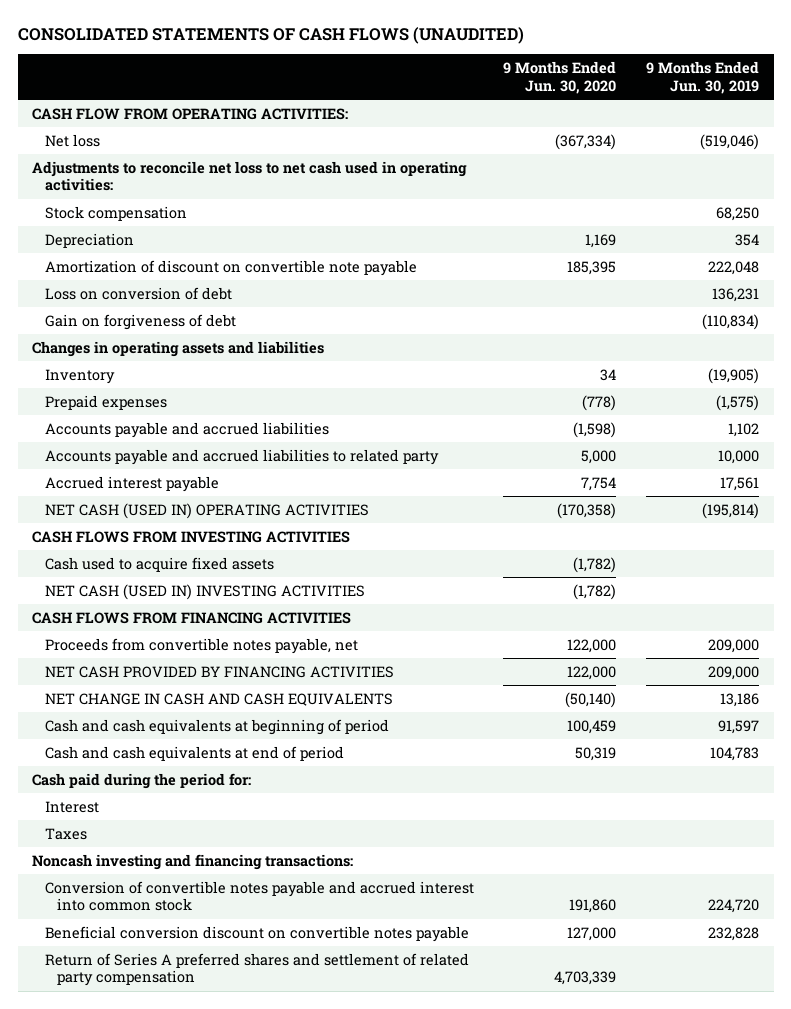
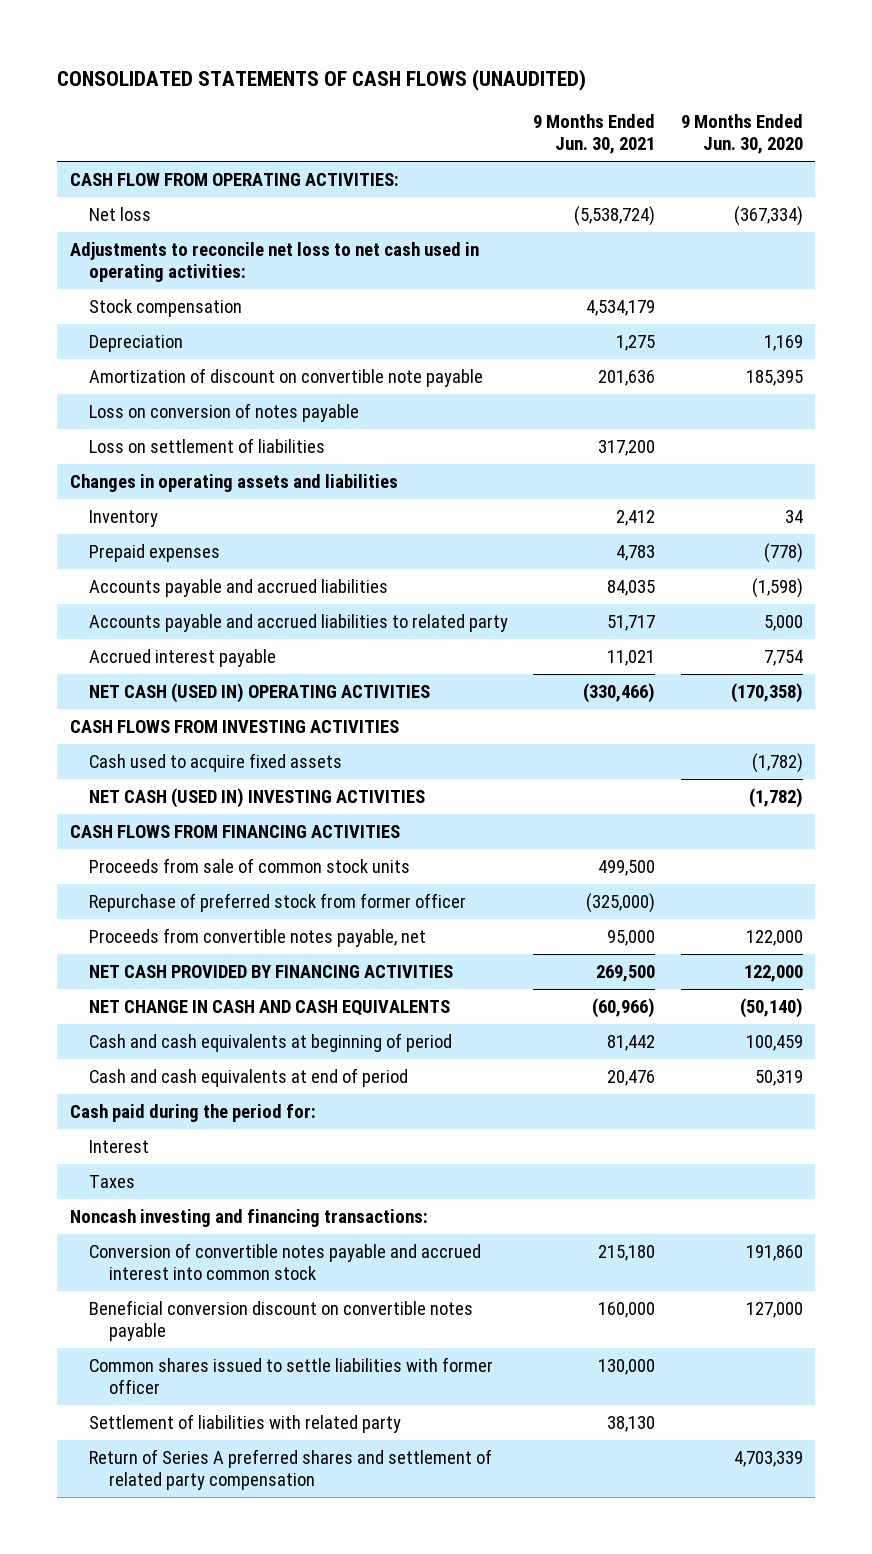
[645,61,759,94] 9 Months Ended Jun. 30, 2019 -> none
none -> [533,114,656,155] 9 Months Ended Jun. 30, 2021
[44,313,236,330] Gain on forgiveness of debt -> none
[44,286,232,300] Loss on conversion of debt -> [89,403,360,423] Loss on conversion of notes payable
none -> [89,438,326,454] Loss on settlement of liabilities
none -> [89,858,411,874] Proceeds from sale of common stock units
none -> [89,893,467,913] Repurchase of preferred stock from former officer
none -> [89,1357,494,1395] Common shares issued to settle liabilities with former officer
none -> [89,1414,402,1434] Settlement of liabilities with related party

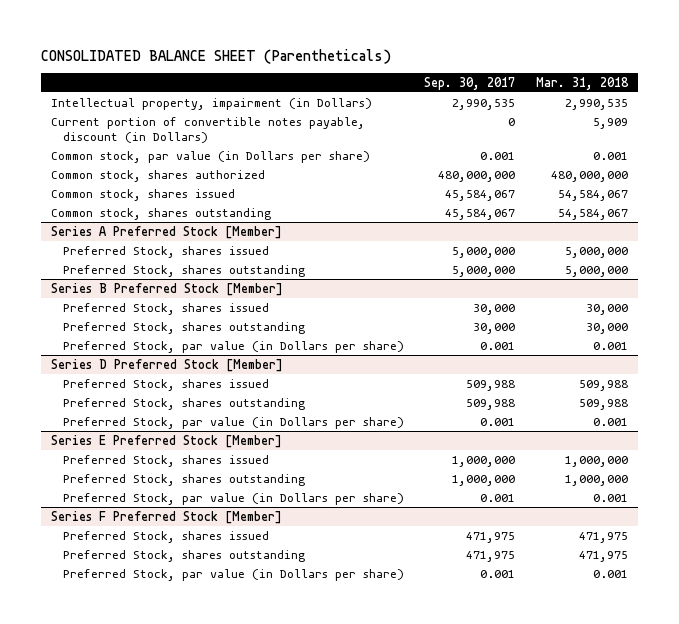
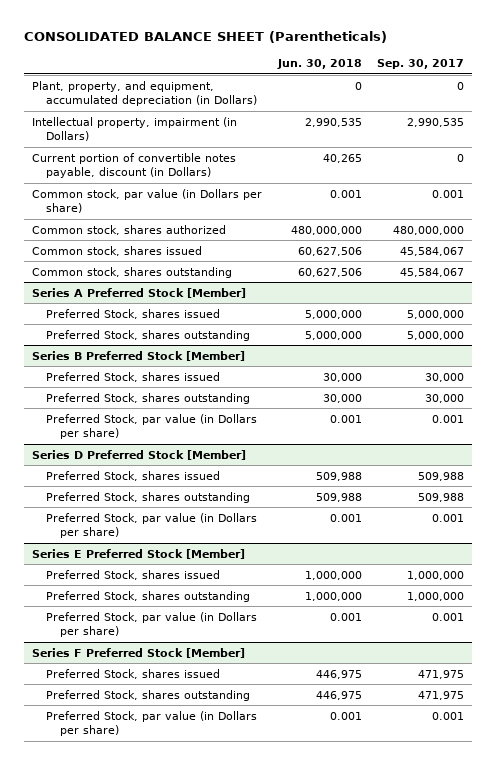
[536,77,630,91] Mar. 31, 2018 -> none
none -> [276,58,362,69] Jun. 30, 2018
none -> [32,80,257,106] Plant, property, and equipment, accumulated depreciation (in Dollars)

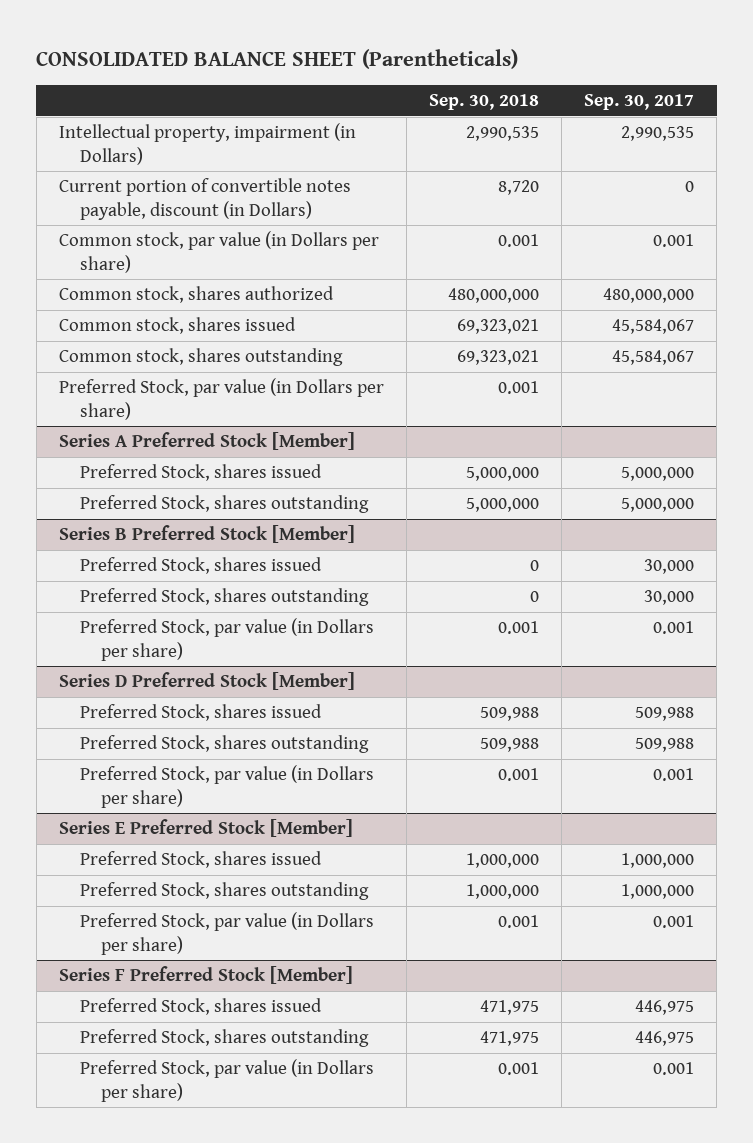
[276,58,362,69] Jun. 30, 2018 -> none
none -> [429,94,540,111] Sep. 30, 2018
[32,80,257,106] Plant, property, and equipment, accumulated depreciation (in Dollars) -> none
none -> [58,378,384,420] Preferred Stock, par value (in Dollars per share)
[418,669,465,679] 471,975 -> [635,1000,695,1016] 446,975
[418,690,465,700] 471,975 -> [635,1031,695,1047] 446,975

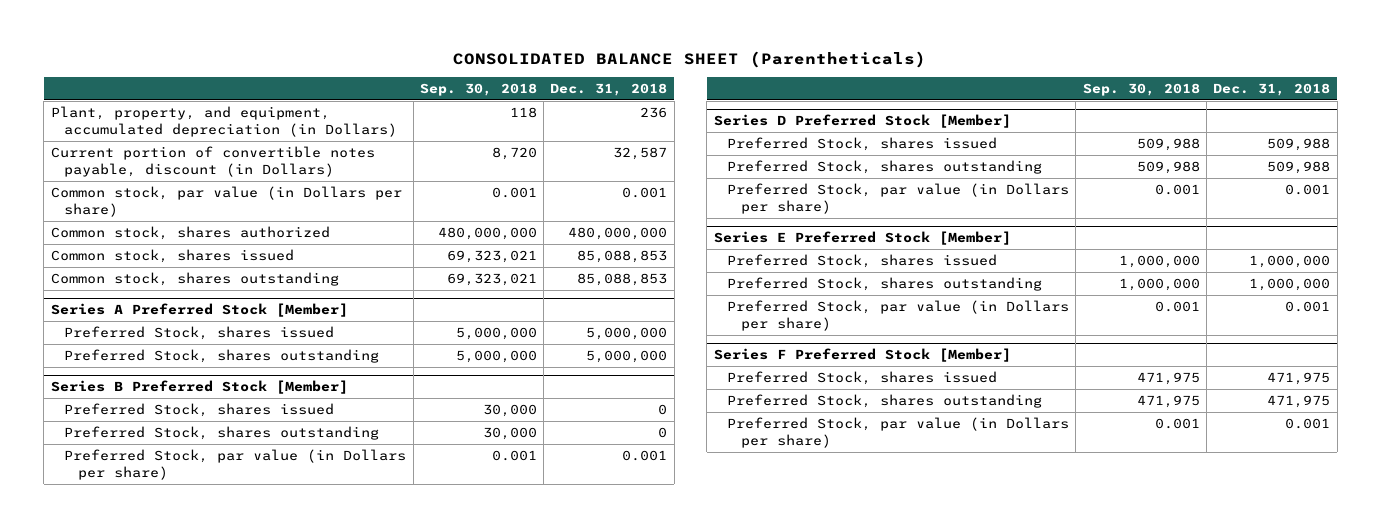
[584,94,695,111] Sep. 30, 2017 -> none
none -> [550,83,668,97] Dec. 31, 2018
[58,123,356,165] Intellectual property, impairment (in Dollars) -> none
none -> [50,105,398,137] Plant, property, and equipment, accumulated depreciation (in Dollars)
[58,378,384,420] Preferred Stock, par value (in Dollars per share) -> none
[530,560,540,572] 0 -> [482,403,537,417] 30,000
[530,591,540,603] 0 -> [482,426,537,440] 30,000

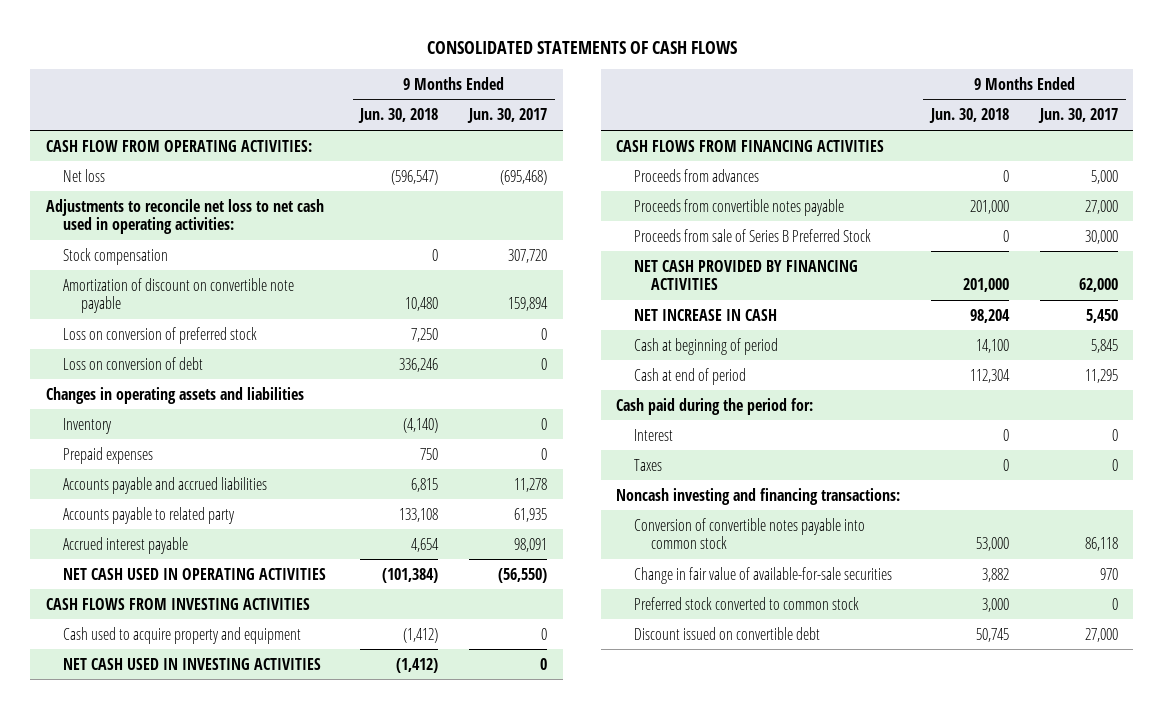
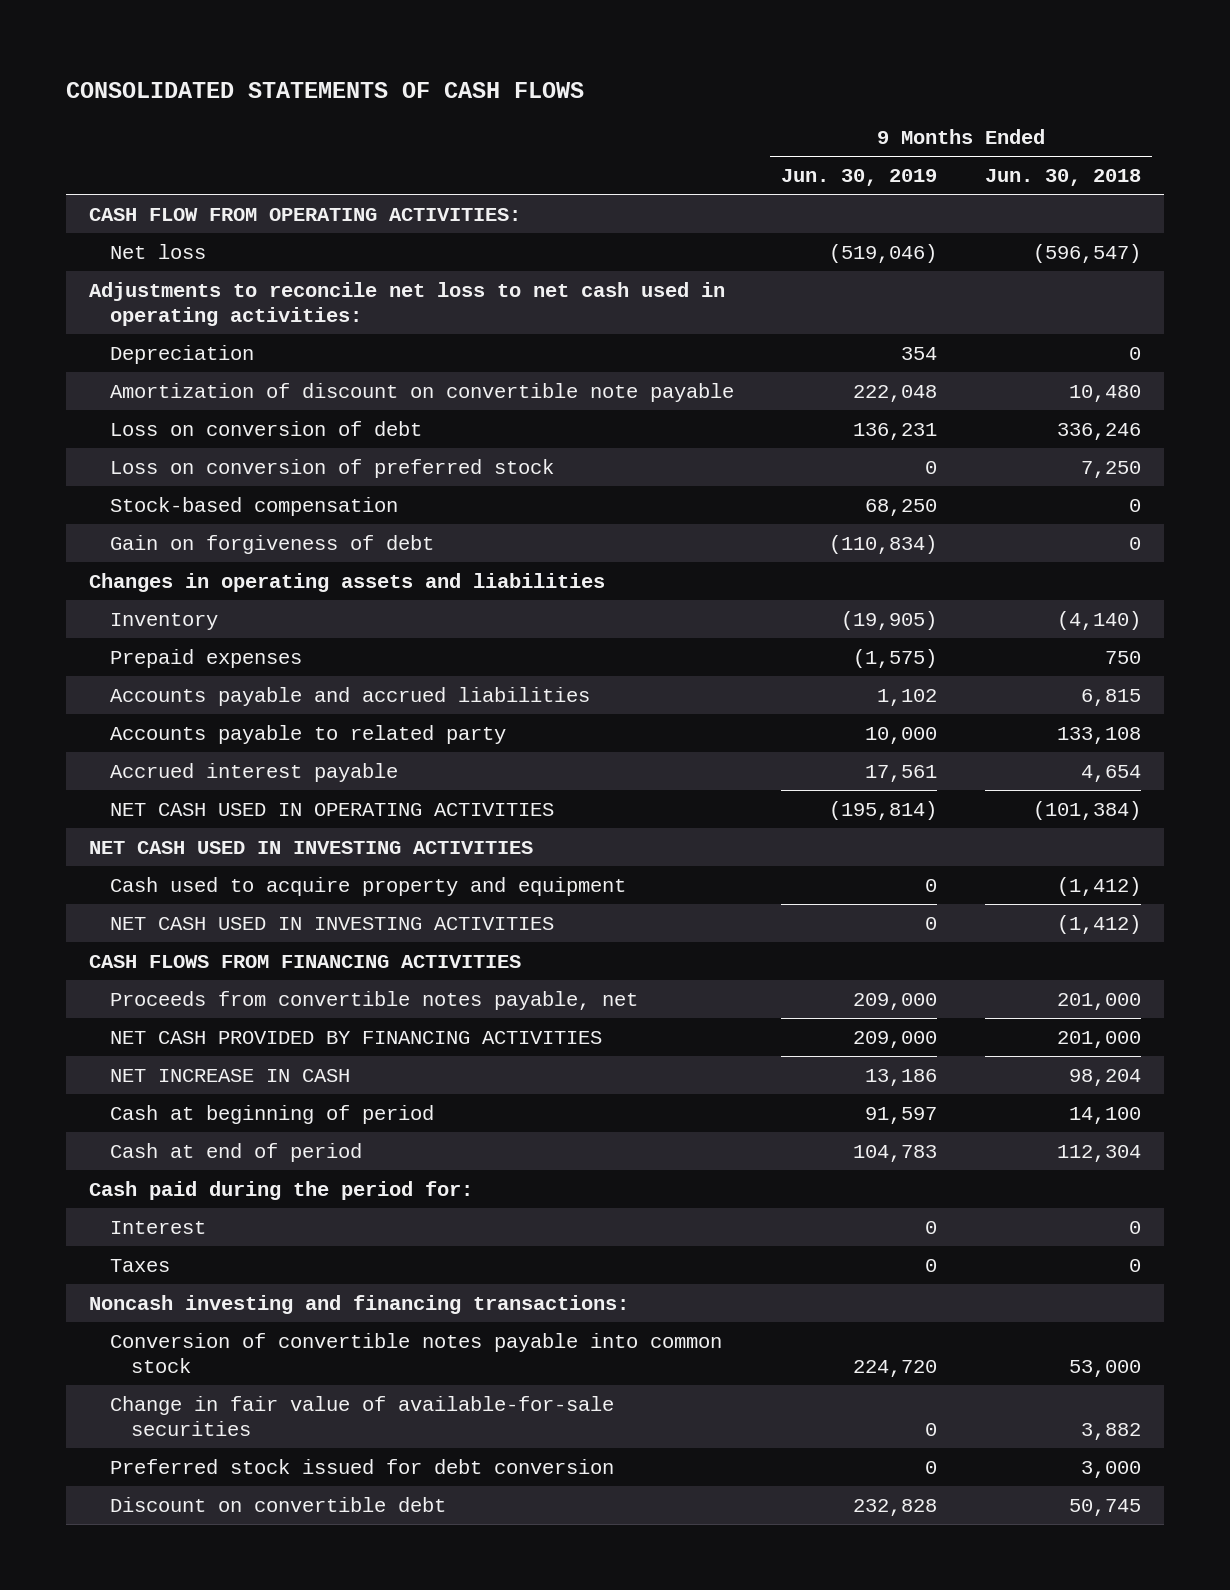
[467,108,548,124] Jun. 30, 2017 -> none
none -> [781,169,938,187] Jun. 30, 2019
[63,247,169,265] Stock compensation -> none
none -> [110,344,255,364] Depreciation
[63,326,258,344] Loss on conversion of preferred stock -> [110,458,555,478] Loss on conversion of preferred stock
none -> [110,496,399,516] Stock-based compensation
none -> [110,534,435,554] Gain on forgiveness of debt
[45,597,310,610] CASH FLOWS FROM INVESTING ACTIVITIES -> none
none -> [89,840,534,854] NET CASH USED IN INVESTING ACTIVITIES
[633,168,759,182] Proceeds from advances -> none
[633,228,871,242] Proceeds from sale of Series B Preferred Stock -> none
[633,198,844,216] Proceeds from convertible notes payable -> [110,990,639,1010] Proceeds from convertible notes payable, net
[633,596,859,610] Preferred stock converted to common stock -> none
none -> [110,1458,615,1474] Preferred stock issued for debt conversion
[633,626,820,640] Discount issued on convertible debt -> [110,1496,447,1512] Discount on convertible debt

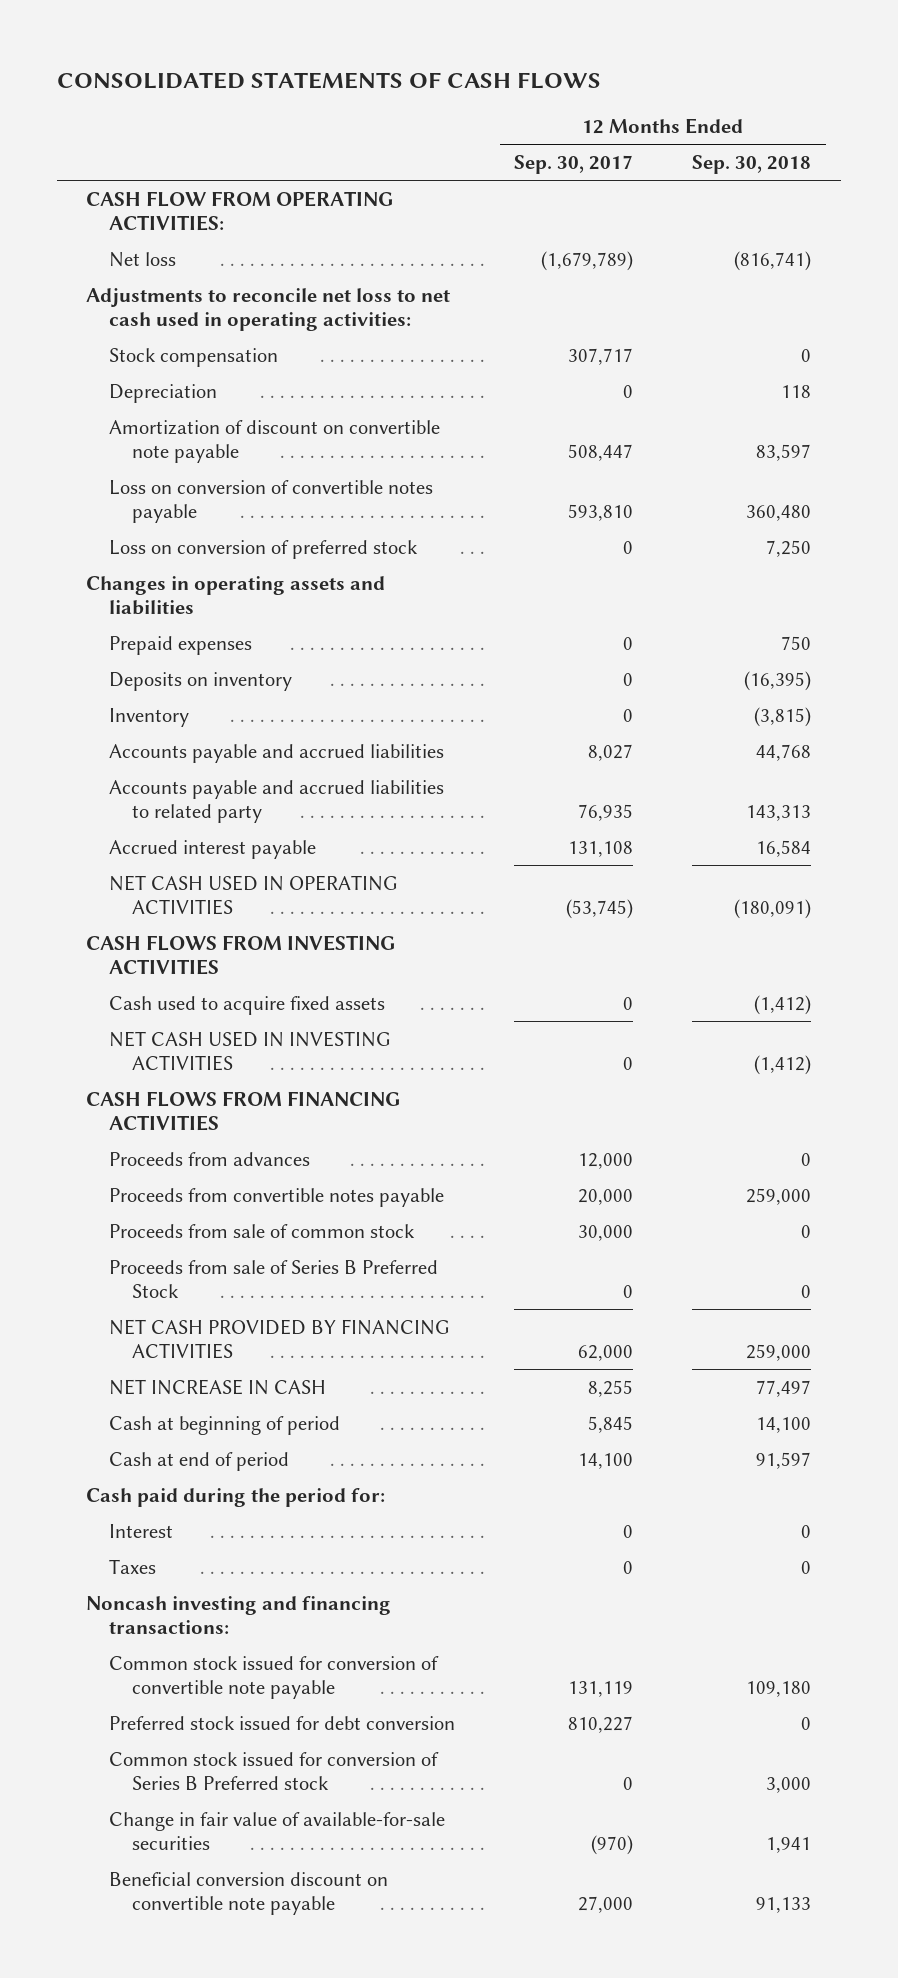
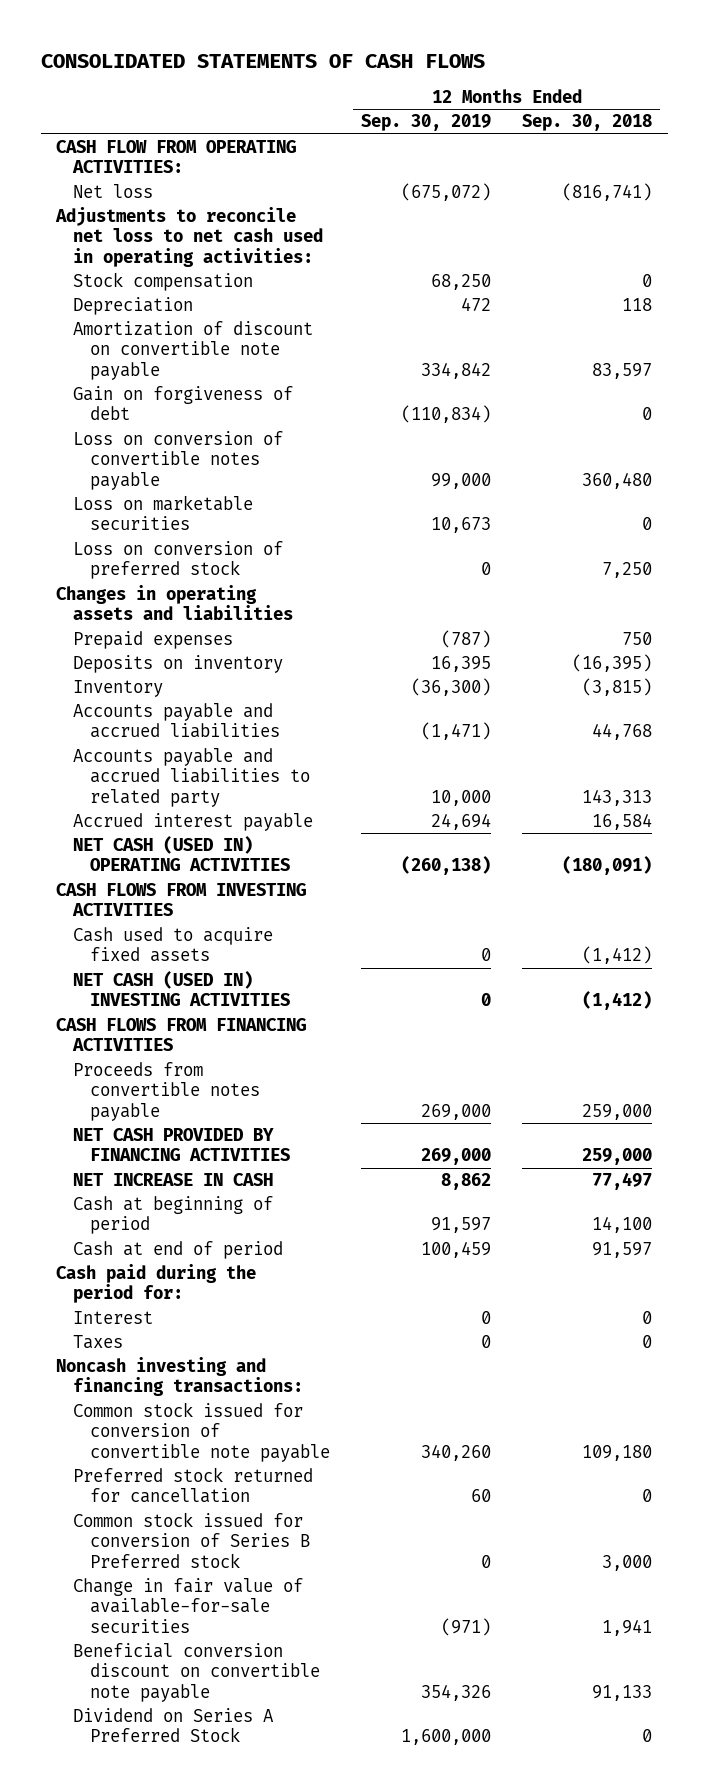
[514,155,634,175] Sep. 30, 2017 -> none
none -> [360,114,491,132] Sep. 30, 2019
none -> [73,386,294,421] Gain on forgiveness of debt
none -> [73,495,254,531] Loss on marketable securities
[109,874,399,915] NET CASH USED IN OPERATING ACTIVITIES -> [73,836,290,872] NET CASH (USED IN) OPERATING ACTIVITIES
[109,1030,392,1071] NET CASH USED IN INVESTING ACTIVITIES -> [73,971,290,1007] NET CASH (USED IN) INVESTING ACTIVITIES
[109,1151,311,1166] Proceeds from advances -> none
[109,1223,416,1238] Proceeds from sale of common stock -> none
[109,1259,439,1298] Proceeds from sale of Series B Preferred Stock -> none
[109,1715,456,1730] Preferred stock issued for debt conversion -> none
none -> [73,1467,314,1504] Preferred stock returned for cancellation
none -> [73,1708,275,1743] Dividend on Series A Preferred Stock

